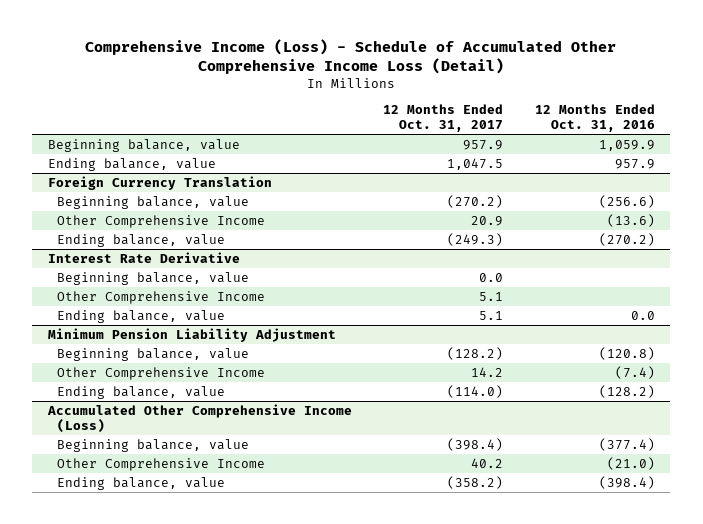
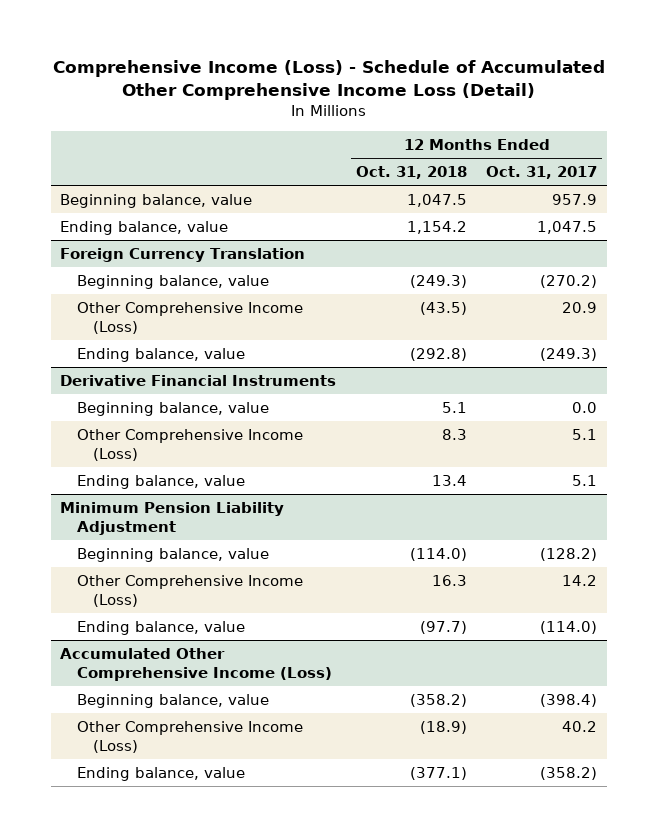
[534,104,655,133] 12 Months Ended Oct. 31, 2016 -> none
none -> [355,166,467,180] Oct. 31, 2018
[57,214,266,228] Other Comprehensive Income -> [76,301,303,334] Other Comprehensive Income (Loss)
[48,251,241,263] Interest Rate Derivative -> [60,374,337,386] Derivative Financial Instruments
[57,290,266,304] Other Comprehensive Income -> [76,428,303,461] Other Comprehensive Income (Loss)
[57,366,266,380] Other Comprehensive Income -> [76,574,303,607] Other Comprehensive Income (Loss)
[57,457,266,471] Other Comprehensive Income -> [76,720,303,753] Other Comprehensive Income (Loss)

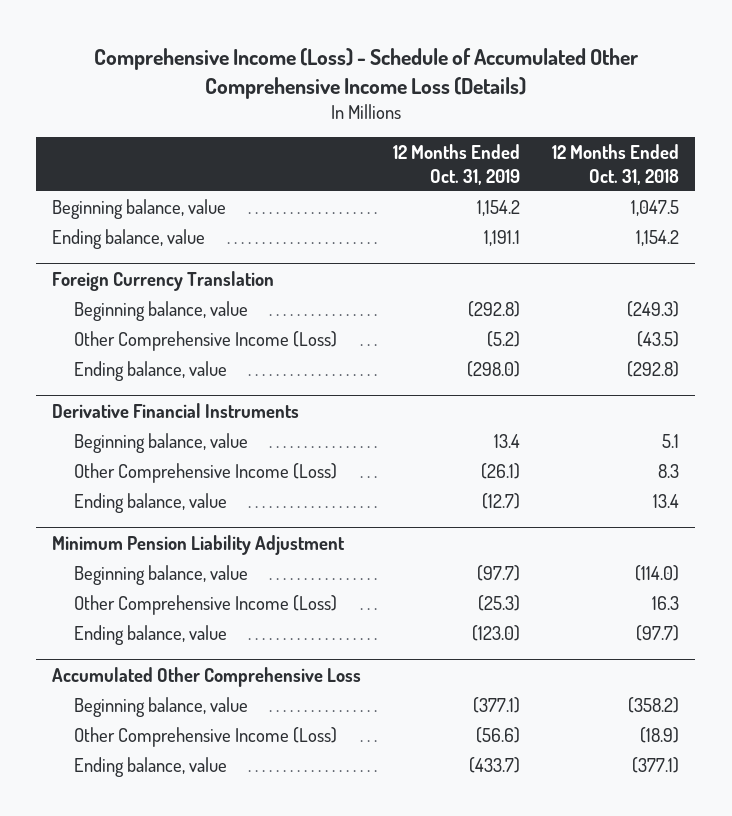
[52,60,605,101] Comprehensive Income (Loss) - Schedule of Accumulated Other Comprehensive Income Loss (Detail) -> [93,48,638,99] Comprehensive Income (Loss) - Schedule of Accumulated Other Comprehensive Income Loss (Details)
[486,166,598,180] Oct. 31, 2017 -> none
none -> [393,143,521,185] 12 Months Ended Oct. 31, 2019
[60,647,332,681] Accumulated Other Comprehensive Income (Loss) -> [52,666,362,687] Accumulated Other Comprehensive Loss

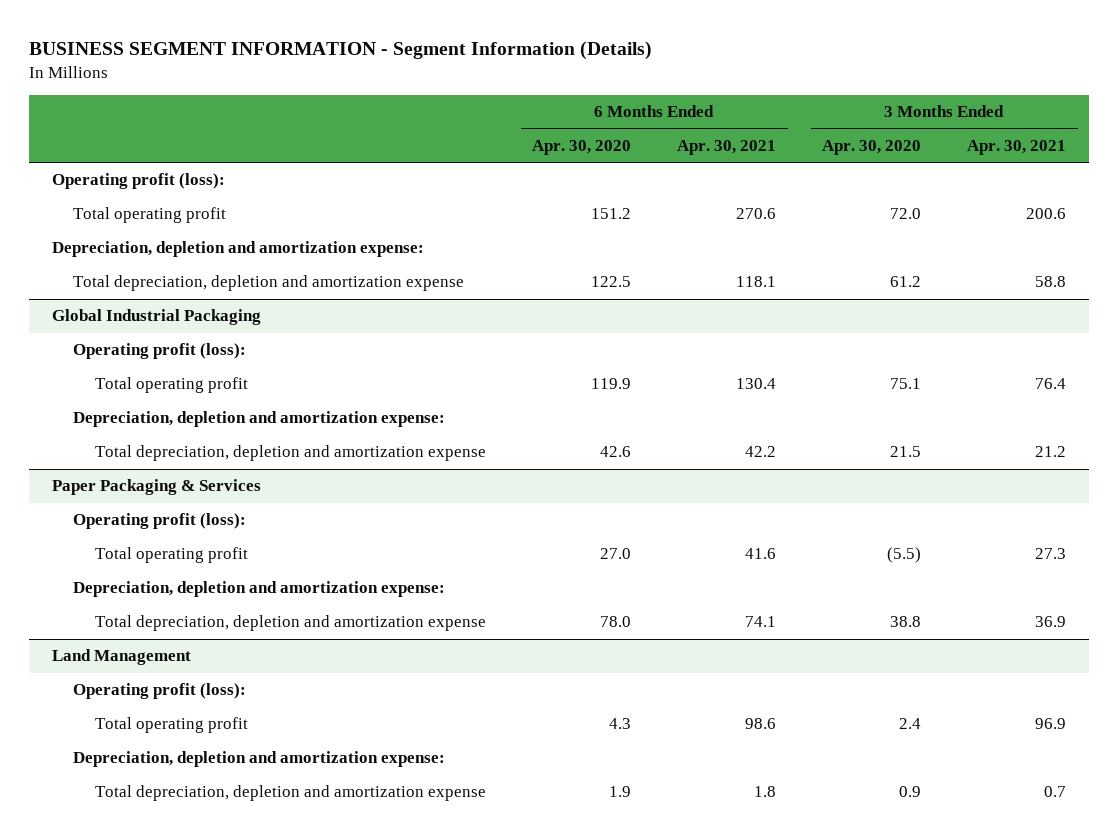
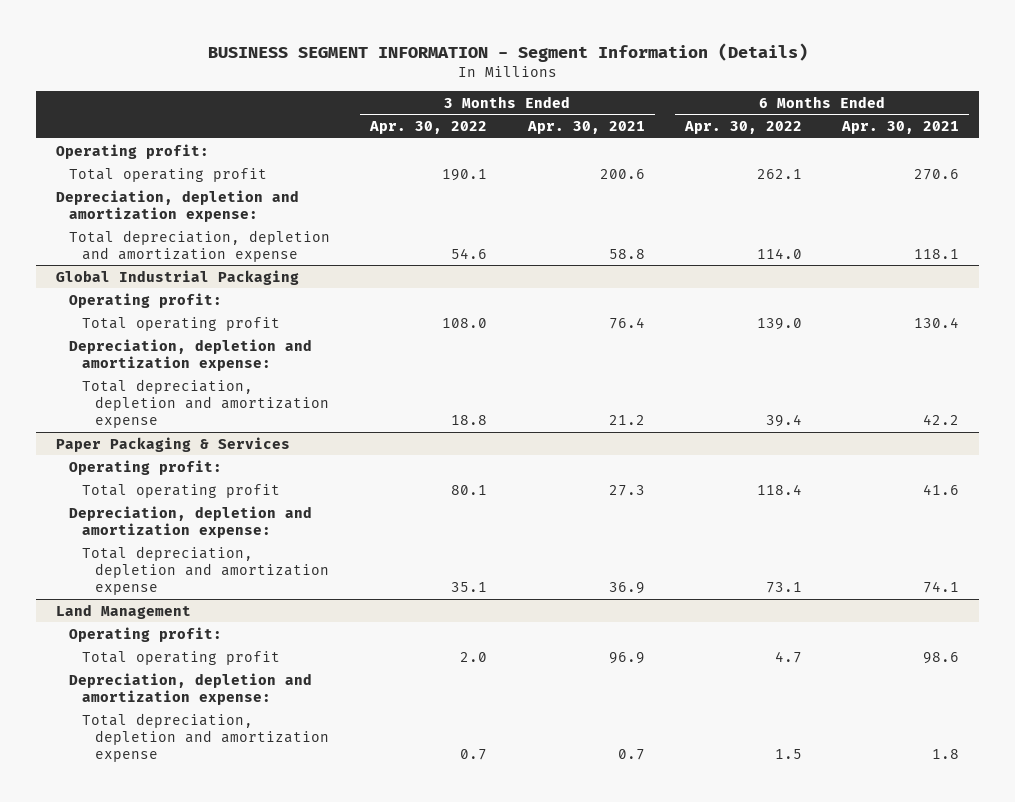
[532,139,632,155] Apr. 30, 2020 -> none
[822,139,922,155] Apr. 30, 2020 -> none
none -> [369,121,488,135] Apr. 30, 2022
none -> [683,121,802,135] Apr. 30, 2022
[51,173,225,190] Operating profit (loss): -> [55,143,209,159] Operating profit:
[73,343,247,360] Operating profit (loss): -> [69,292,223,308] Operating profit:
[73,513,247,530] Operating profit (loss): -> [69,459,223,475] Operating profit:
[73,683,247,700] Operating profit (loss): -> [69,626,223,642] Operating profit:

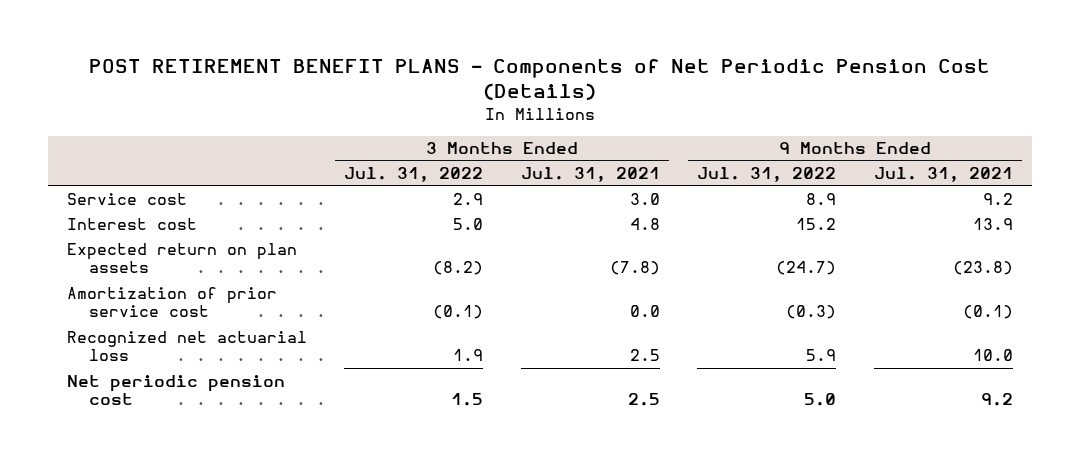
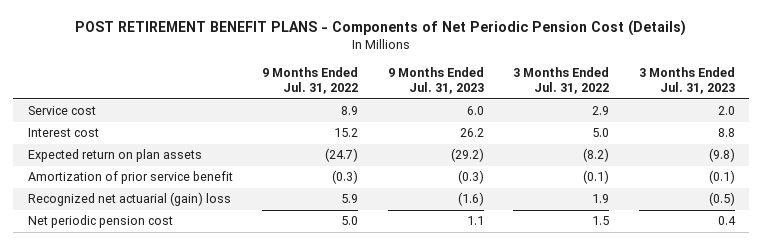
[520,167,660,183] Jul. 31, 2021 -> none
[873,167,1013,183] Jul. 31, 2021 -> none
none -> [387,67,484,95] 9 Months Ended Jul. 31, 2023
none -> [638,67,735,95] 3 Months Ended Jul. 31, 2023
[66,286,277,318] Amortization of prior service cost -> [27,171,233,185] Amortization of prior service benefit
[66,330,307,362] Recognized net actuarial loss -> [27,192,231,207] Recognized net actuarial (gain) loss

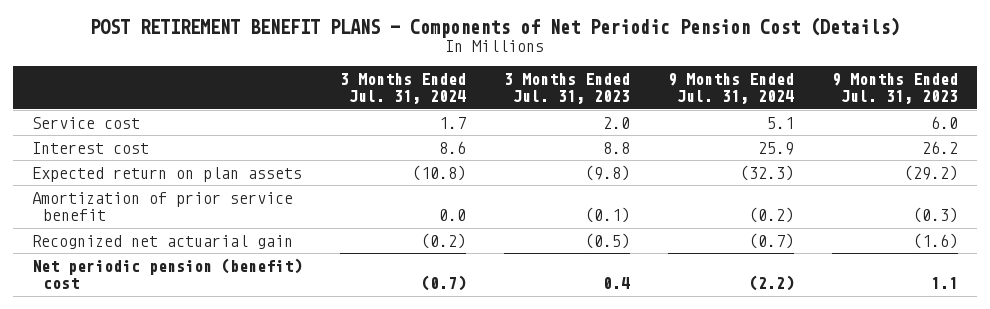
[262,67,359,95] 9 Months Ended Jul. 31, 2022 -> none
[513,67,610,95] 3 Months Ended Jul. 31, 2022 -> none
none -> [340,72,467,105] 3 Months Ended Jul. 31, 2024
none -> [668,72,795,105] 9 Months Ended Jul. 31, 2024
[27,192,231,207] Recognized net actuarial (gain) loss -> [31,234,293,249] Recognized net actuarial gain
[27,215,173,229] Net periodic pension cost -> [31,257,302,290] Net periodic pension (benefit) cost

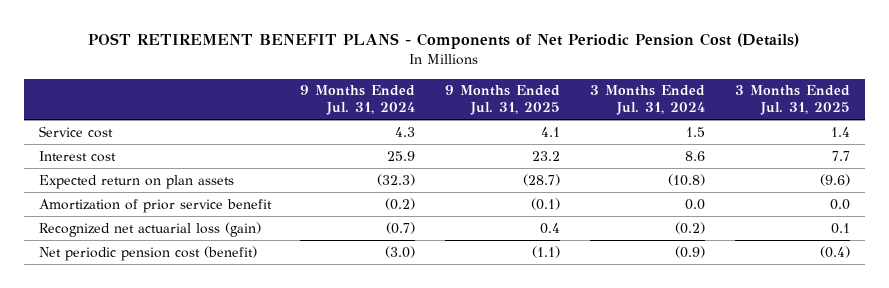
[504,72,631,105] 3 Months Ended Jul. 31, 2023 -> none
[832,72,959,105] 9 Months Ended Jul. 31, 2023 -> none
none -> [445,85,561,115] 9 Months Ended Jul. 31, 2025
none -> [735,85,851,115] 3 Months Ended Jul. 31, 2025
[439,116,467,129] 1.7 -> [686,126,706,137] 1.5
[767,116,795,129] 5.1 -> [395,126,416,137] 4.3
[31,234,293,249] Recognized net actuarial gain -> [38,221,261,237] Recognized net actuarial loss (gain)
[31,257,302,290] Net periodic pension (benefit) cost -> [38,245,257,261] Net periodic pension cost (benefit)
[421,275,467,292] (0.7) -> [675,245,706,258] (0.9)
[749,275,795,292] (2.2) -> [385,245,416,258] (3.0)

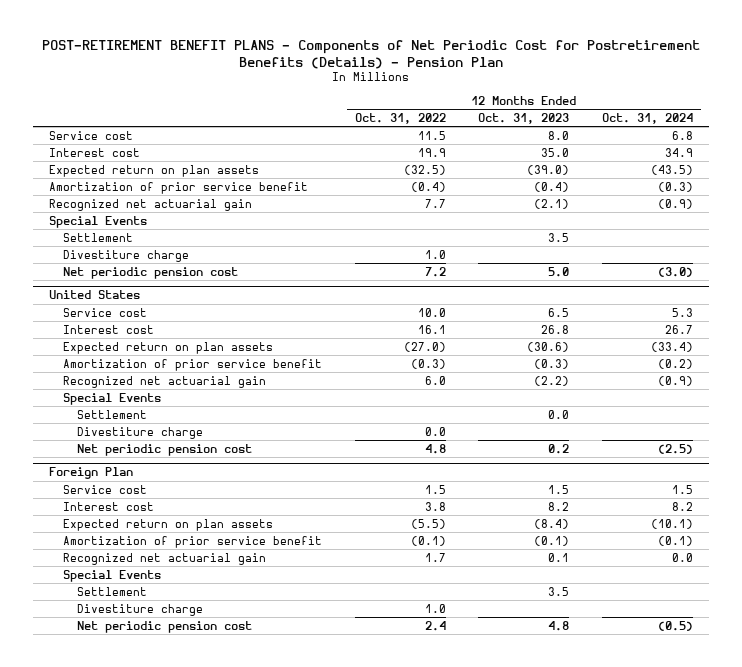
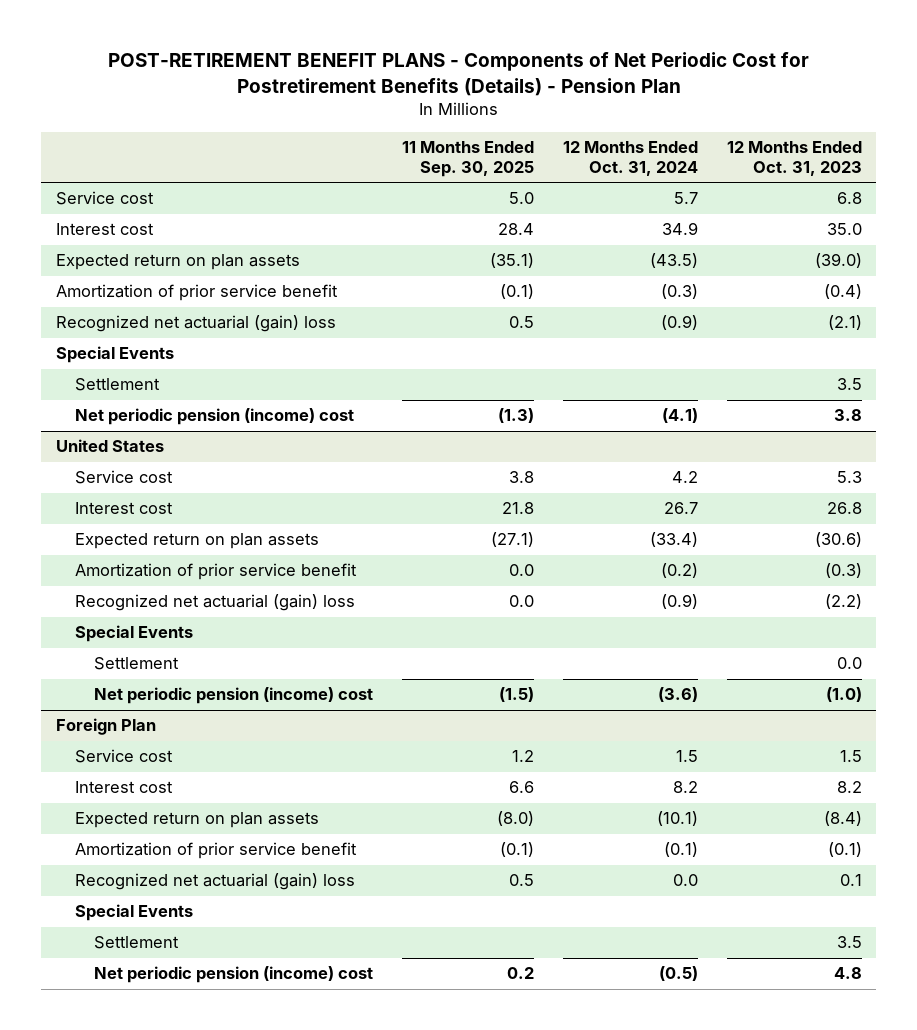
[354,113,446,125] Oct. 31, 2022 -> none
none -> [401,141,534,177] 11 Months Ended Sep. 30, 2025
[548,130,570,140] 8.0 -> [836,192,862,205] 6.8
[671,130,693,140] 6.8 -> [673,192,698,205] 5.7
[48,198,252,211] Recognized net actuarial gain -> [55,315,336,333] Recognized net actuarial (gain) loss
[63,249,190,262] Divestiture charge -> none
[63,266,239,279] Net periodic pension cost -> [74,408,354,426] Net periodic pension (income) cost
[548,266,570,277] 5.0 -> [833,409,862,422] 3.8
[657,266,693,277] (3.0) -> [661,408,698,424] (4.1)
[548,307,570,317] 6.5 -> [836,471,862,484] 5.3
[671,307,693,317] 5.3 -> [671,471,698,484] 4.2
[63,375,267,388] Recognized net actuarial gain -> [74,594,355,612] Recognized net actuarial (gain) loss
[77,426,204,439] Divestiture charge -> none
[77,443,253,456] Net periodic pension cost -> [93,687,373,705] Net periodic pension (income) cost
[548,443,570,454] 0.2 -> [825,687,862,703] (1.0)
[657,443,693,454] (2.5) -> [657,687,698,703] (3.6)
[63,552,267,565] Recognized net actuarial gain -> [74,873,355,891] Recognized net actuarial (gain) loss
[77,603,204,616] Divestiture charge -> none
[77,620,253,633] Net periodic pension cost -> [93,966,373,984] Net periodic pension (income) cost

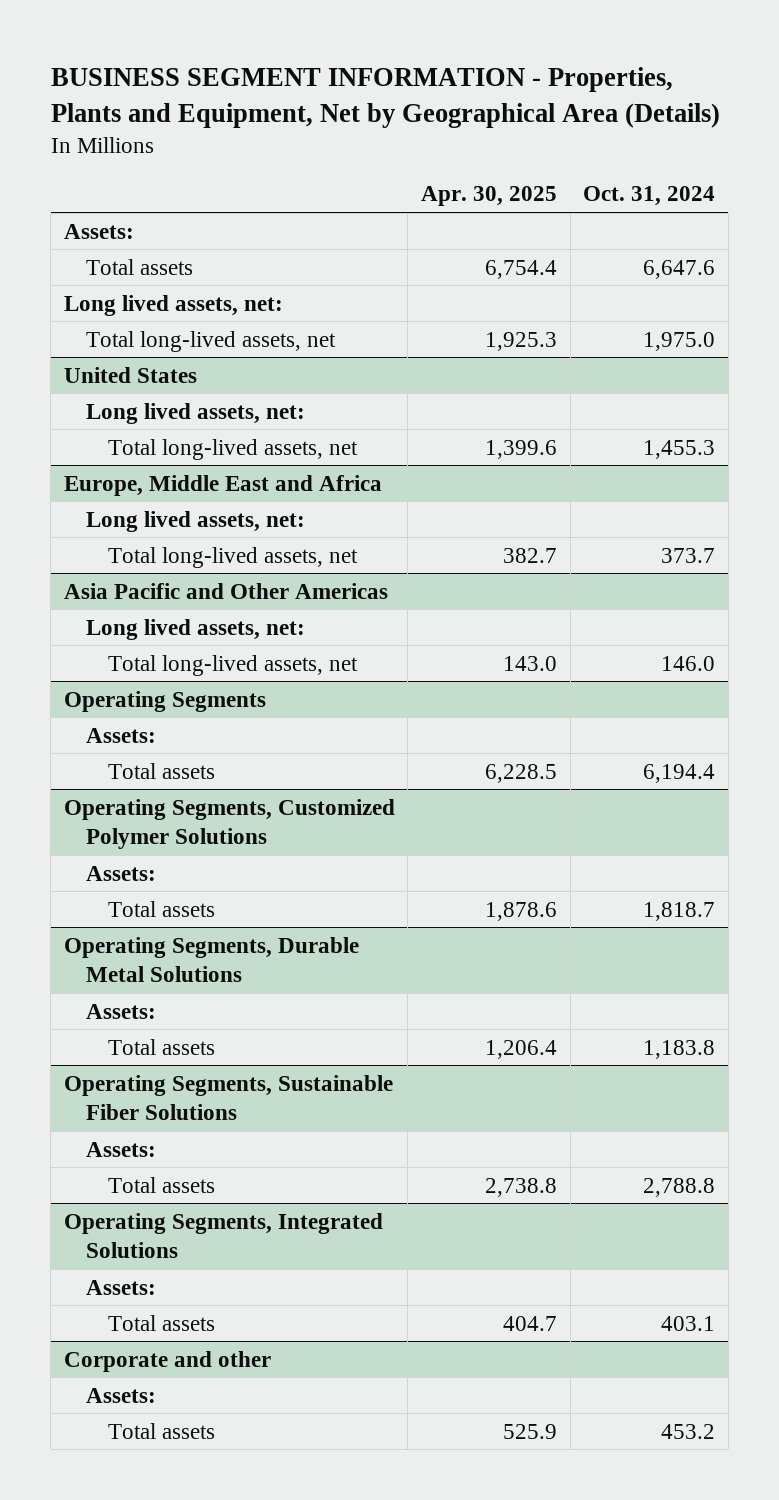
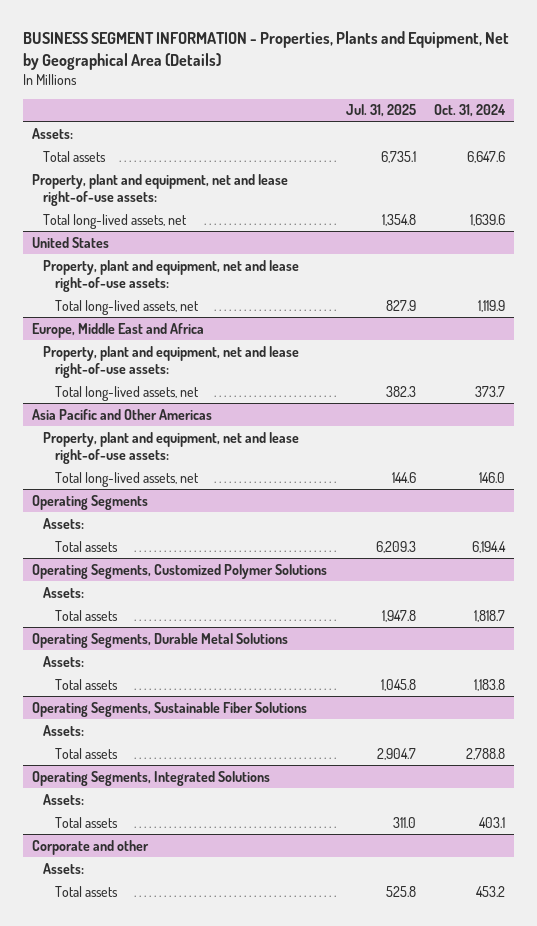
[420,186,557,207] Apr. 30, 2025 -> none
none -> [345,104,416,118] Jul. 31, 2025
[63,294,283,316] Long lived assets, net: -> [32,173,289,206] Property, plant and equipment, net and lease right-of-use assets:
[643,331,716,351] 1,975.0 -> [469,213,505,226] 1,639.6
[85,402,305,424] Long lived assets, net: -> [43,259,300,292] Property, plant and equipment, net and lease right-of-use assets:
[643,439,716,459] 1,455.3 -> [477,299,505,312] 1,119.9
[85,510,305,532] Long lived assets, net: -> [43,345,300,378] Property, plant and equipment, net and lease right-of-use assets:
[85,618,305,640] Long lived assets, net: -> [43,431,300,464] Property, plant and equipment, net and lease right-of-use assets:

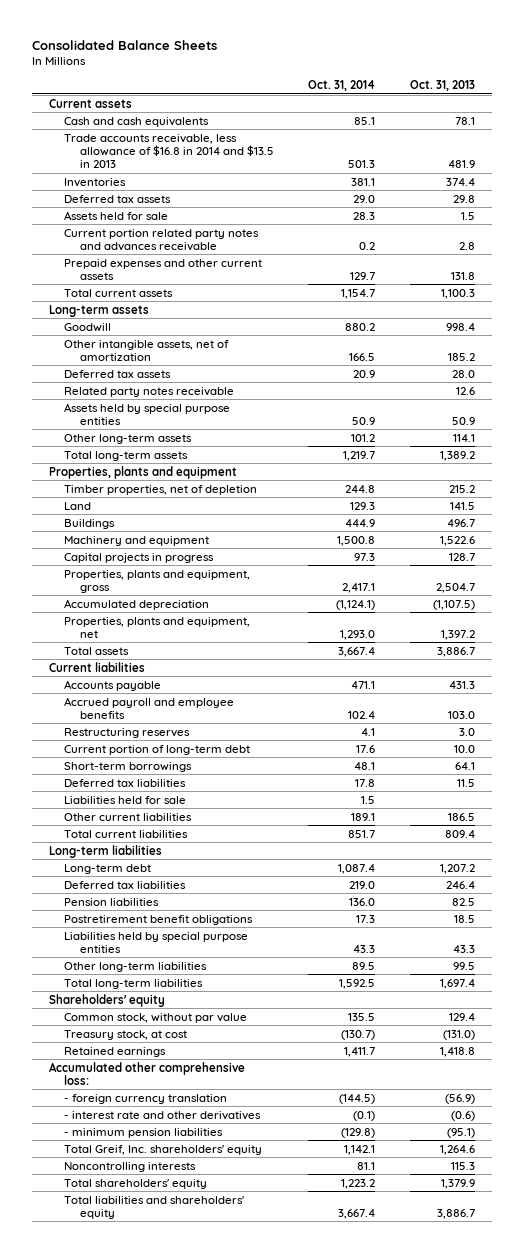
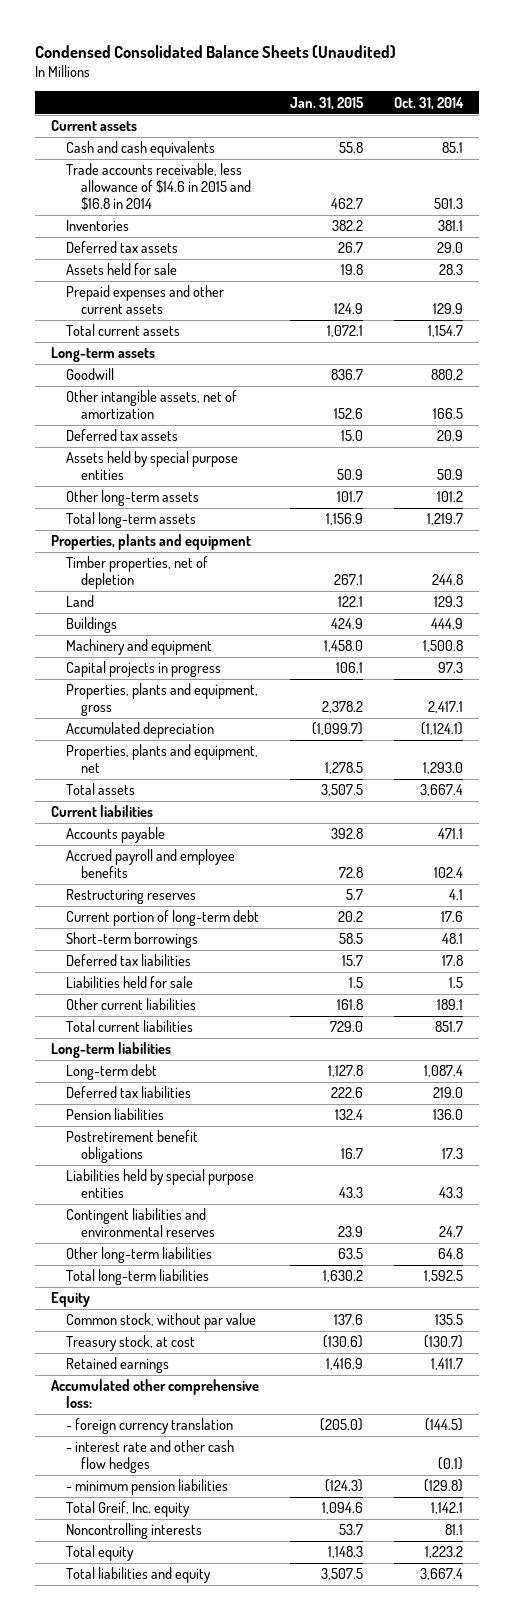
[31,39,217,50] Consolidated Balance Sheets -> [35,44,397,58] Condensed Consolidated Balance Sheets (Unaudited)
[409,80,475,92] Oct. 31, 2013 -> none
none -> [290,96,365,110] Jan. 31, 2015
[64,133,274,169] Trade accounts receivable, less allowance of $16.8 in 2014 and $13.5 in 2013 -> [65,163,251,210] Trade accounts receivable, less allowance of $14.6 in 2015 and $16.8 in 2014
[64,228,260,252] Current portion related party notes and advances receivable -> none
[350,272,376,281] 129.7 -> [433,303,464,315] 129.9
[64,386,235,397] Related party notes receivable -> none
none -> [65,1208,215,1238] Contingent liabilities and environmental reserves
[352,961,376,970] 89.5 -> [438,1248,464,1260] 64.8
[49,993,166,1007] Shareholders' equity -> [50,1292,90,1308] Equity
[64,1110,262,1120] - interest rate and other derivatives -> [65,1440,234,1474] - interest rate and other cash flow hedges
[64,1144,263,1155] Total Greif, Inc. shareholders' equity -> [65,1501,190,1518] Total Greif, Inc. equity
[64,1178,208,1189] Total shareholders' equity -> [65,1545,134,1562] Total equity
[64,1195,245,1220] Total liabilities and shareholders' equity -> [65,1567,211,1584] Total liabilities and equity

